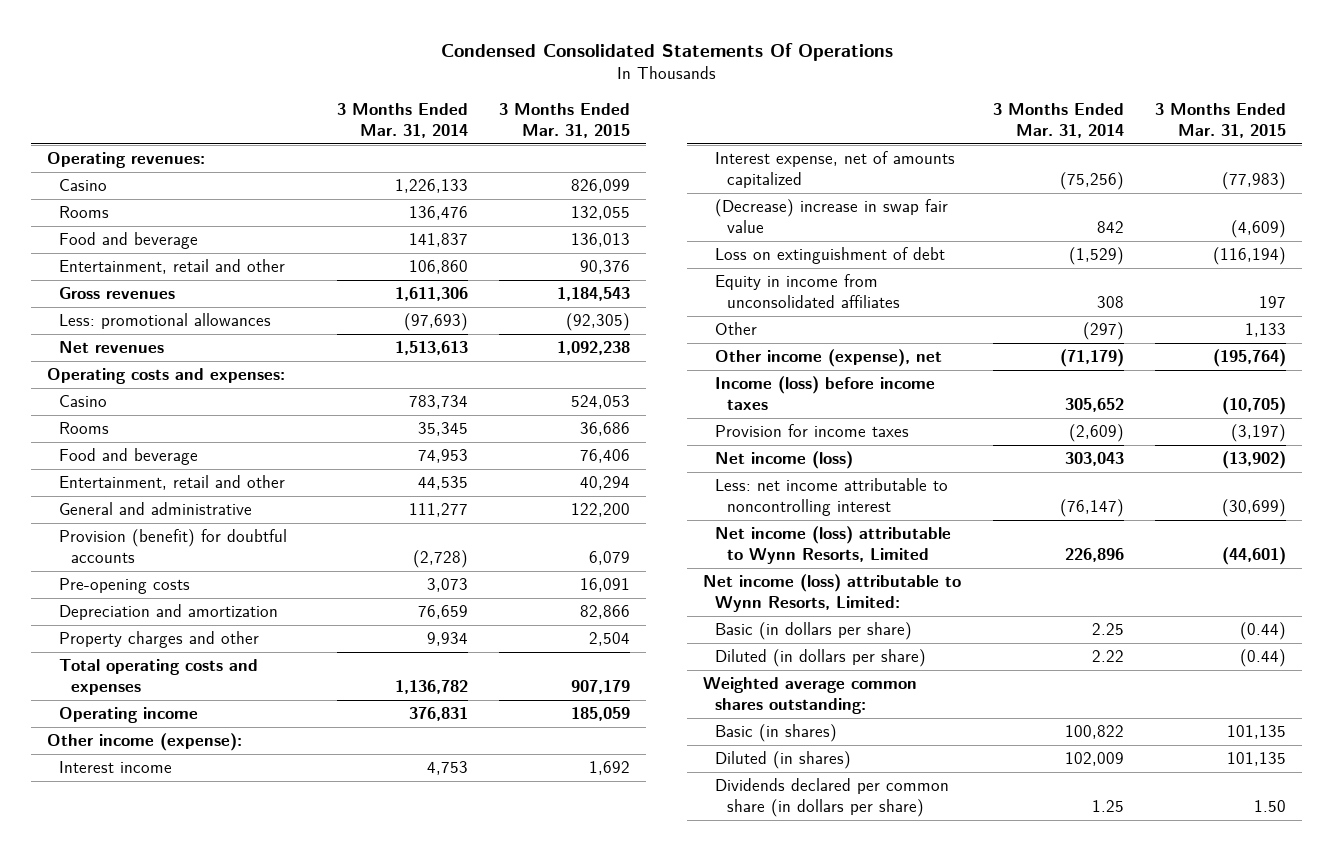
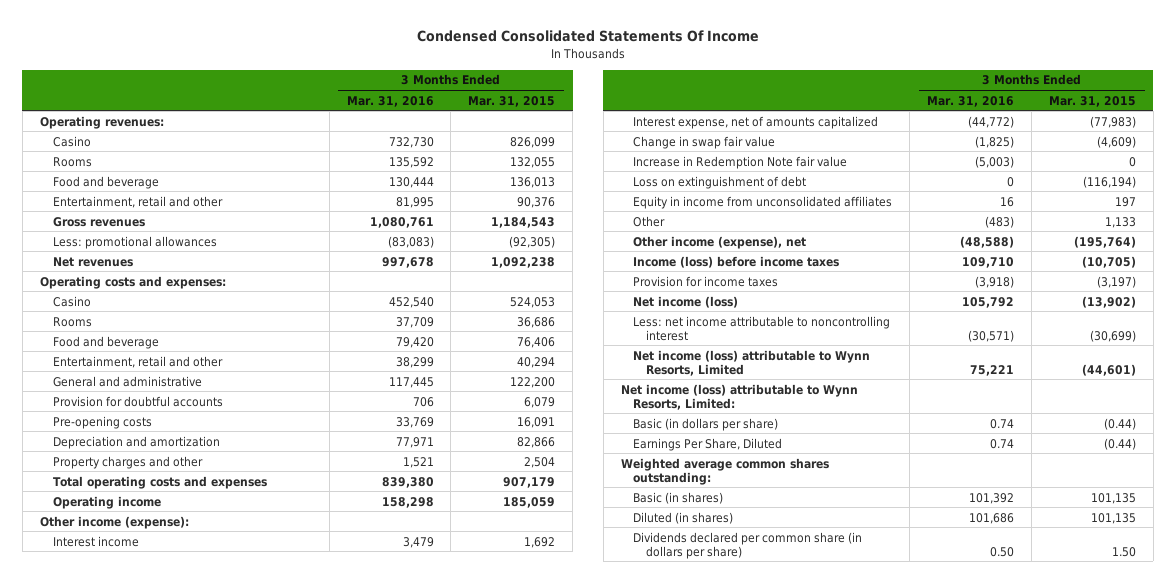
[440,43,893,62] Condensed Consolidated Statements Of Operations -> [416,30,759,43] Condensed Consolidated Statements Of Income
[336,103,468,138] 3 Months Ended Mar. 31, 2014 -> none
none -> [346,95,434,107] Mar. 31, 2016
[59,529,288,564] Provision (benefit) for doubtful accounts -> [52,395,223,407] Provision for doubtful accounts
[714,199,948,234] (Decrease) increase in swap fair value -> [633,135,776,149] Change in swap fair value
none -> [633,155,848,169] Increase in Redemption Note fair value
[714,649,926,668] Diluted (in dollars per share) -> [633,437,783,451] Earnings Per Share, Diluted

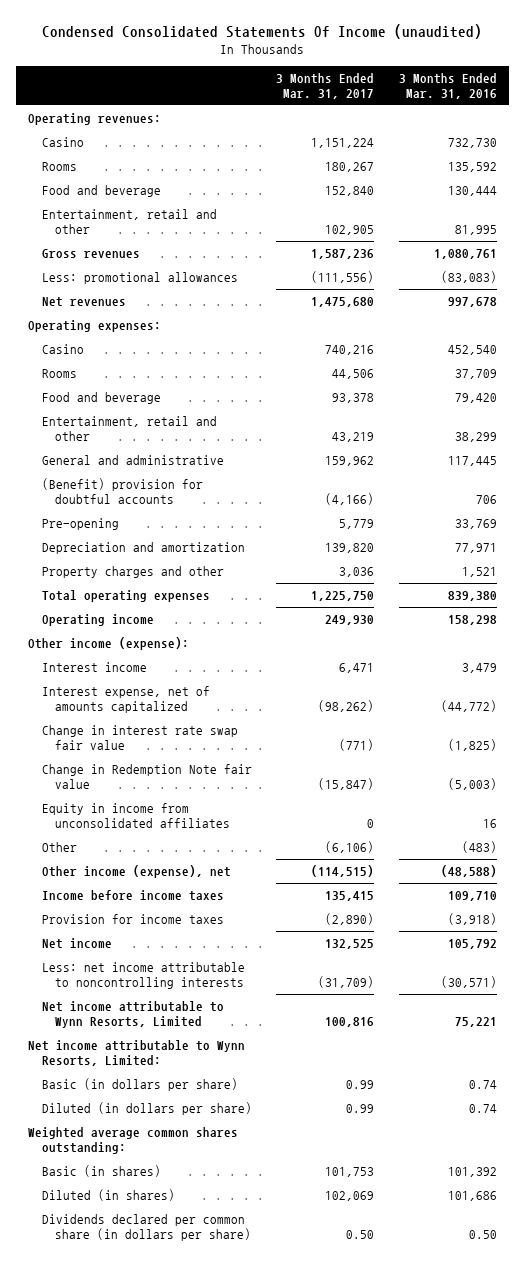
[416,30,759,43] Condensed Consolidated Statements Of Income -> [42,23,483,39] Condensed Consolidated Statements Of Income (unaudited)
[468,95,556,107] Mar. 31, 2015 -> none
none -> [276,72,375,99] 3 Months Ended Mar. 31, 2017
[39,275,226,289] Operating costs and expenses: -> [27,319,161,332] Operating expenses:
[52,395,223,407] Provision for doubtful accounts -> [41,477,203,505] (Benefit) provision for doubtful accounts
[52,415,152,429] Pre-opening costs -> [41,517,119,530] Pre-opening
[52,475,267,489] Total operating costs and expenses -> [41,589,210,602] Total operating expenses
[633,175,807,189] Loss on extinguishment of debt -> none
[633,135,776,149] Change in swap fair value -> [41,724,238,751] Change in interest rate swap fair value
[633,155,848,169] Increase in Redemption Note fair value -> [41,763,252,790] Change in Redemption Note fair value
[633,255,840,268] Income (loss) before income taxes -> [41,889,224,901] Income before income taxes
[633,295,739,308] Net income (loss) -> [41,937,112,949] Net income
[633,315,891,341] Less: net income attributable to noncontrolling interest -> [41,961,245,990] Less: net income attributable to noncontrolling interests
[633,349,871,376] Net income (loss) attributable to Wynn Resorts, Limited -> [41,1000,224,1029] Net income attributable to Wynn Resorts, Limited
[620,383,858,410] Net income (loss) attributable to Wynn Resorts, Limited: -> [27,1039,245,1067] Net income attributable to Wynn Resorts, Limited:
[633,437,783,451] Earnings Per Share, Diluted -> [41,1101,252,1115] Diluted (in dollars per share)

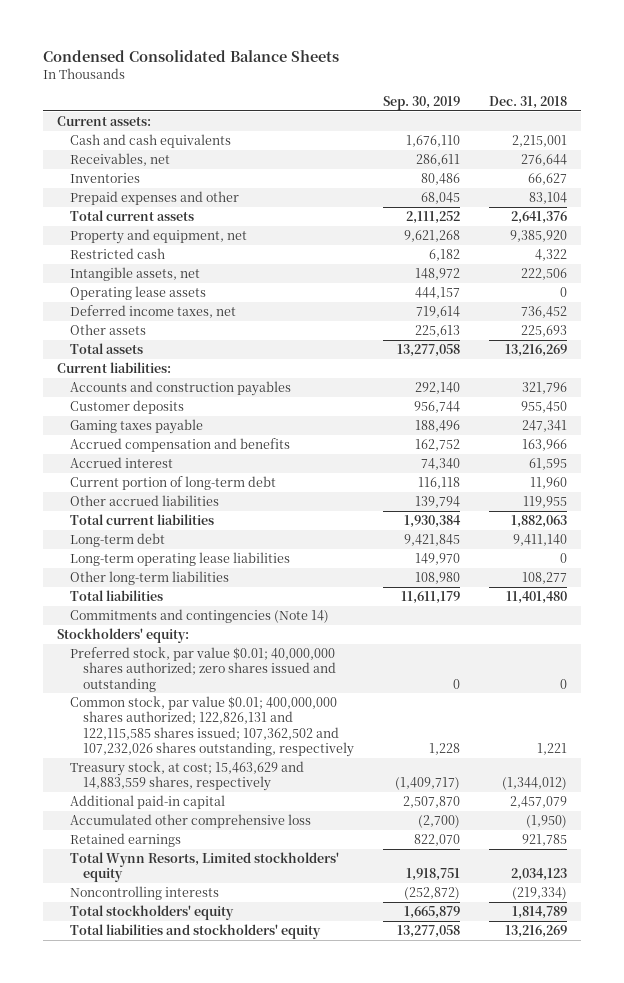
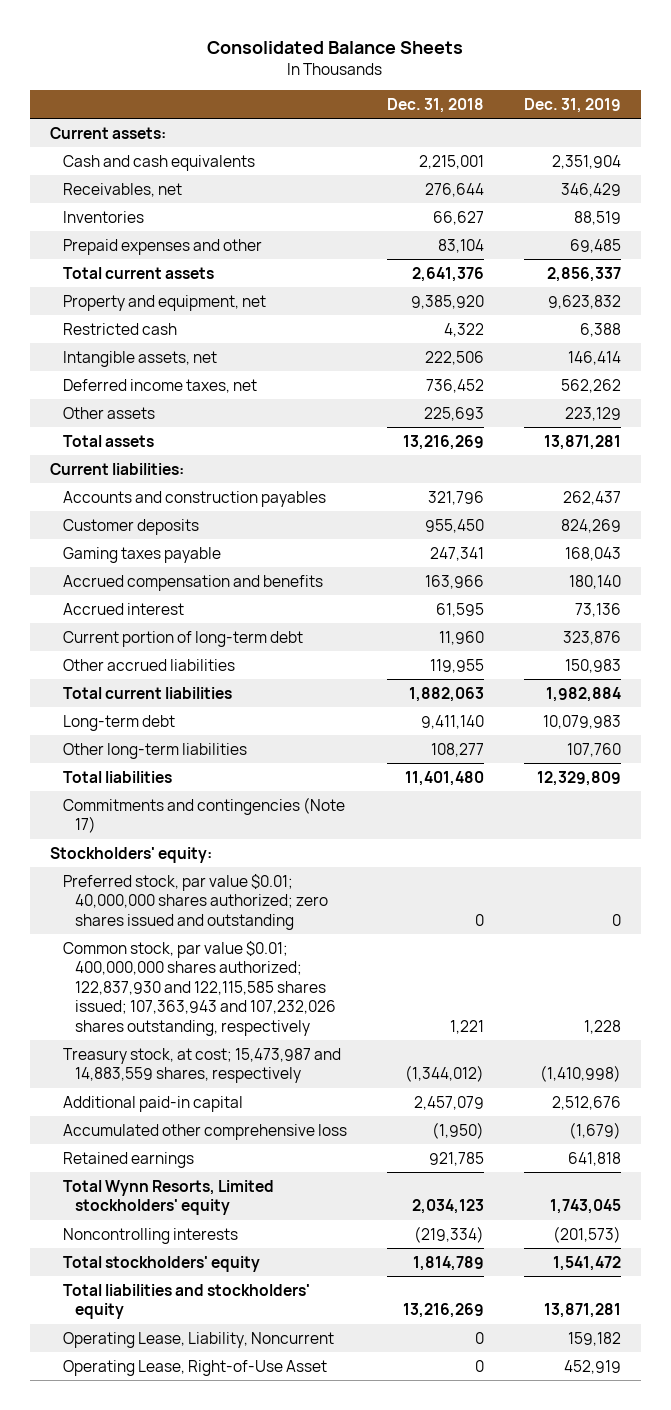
[42,50,339,63] Condensed Consolidated Balance Sheets -> [207,40,464,54] Consolidated Balance Sheets
[382,95,460,110] Sep. 30, 2019 -> none
none -> [523,98,621,114] Dec. 31, 2019
[70,285,207,300] Operating lease assets -> none
[70,551,291,566] Long-term operating lease liabilities -> none
[70,608,330,623] Commitments and contingencies (Note 14) -> [62,796,345,834] Commitments and contingencies (Note 17)
[70,695,355,757] Common stock, par value $0.01; 400,000,000 shares authorized; 122,826,131 and 122,115,585 shares issued; 107,362,502 and 107,232,026 shares outstanding, respectively -> [62,940,337,1037] Common stock, par value $0.01; 400,000,000 shares authorized; 122,837,930 and 122,115,585 shares issued; 107,363,943 and 107,232,026 shares outstanding, respectively
[70,760,305,792] Treasury stock, at cost; 15,463,629 and 14,883,559 shares, respectively -> [62,1047,341,1084] Treasury stock, at cost; 15,473,987 and 14,883,559 shares, respectively
none -> [62,1331,334,1348] Operating Lease, Liability, Noncurrent
none -> [62,1359,327,1376] Operating Lease, Right-of-Use Asset

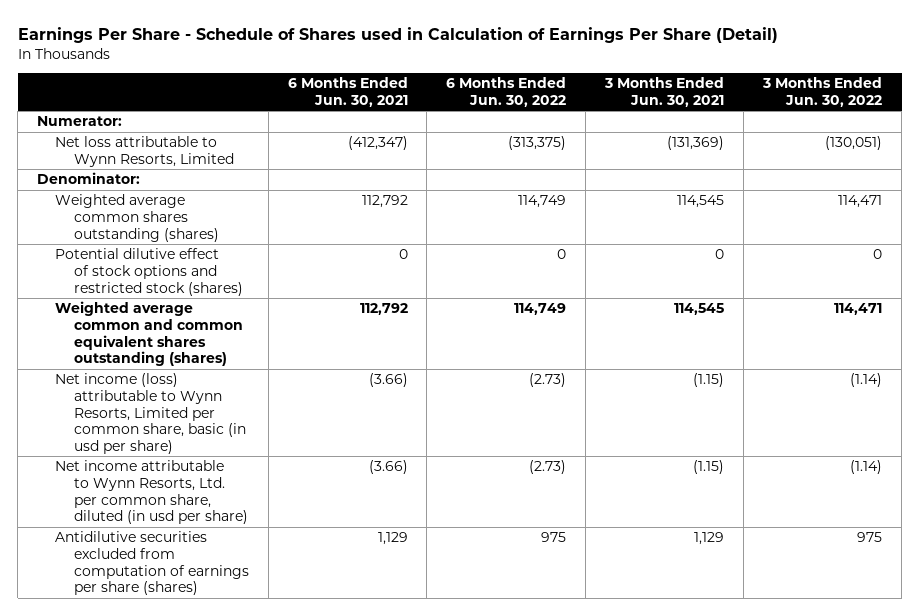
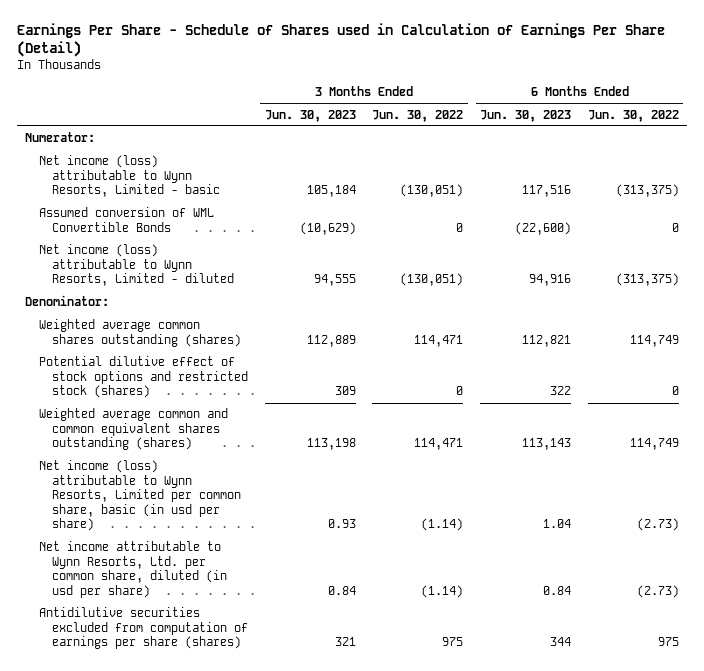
[287,77,408,107] 6 Months Ended Jun. 30, 2021 -> none
[604,77,725,107] 3 Months Ended Jun. 30, 2021 -> none
none -> [264,109,356,122] Jun. 30, 2023
none -> [480,109,572,122] Jun. 30, 2023
[55,136,234,167] Net loss attributable to Wynn Resorts, Limited -> [38,155,220,198] Net income (loss) attributable to Wynn Resorts, Limited - basic
none -> [38,207,214,232] Assumed conversion of WML Convertible Bonds
none -> [38,244,234,287] Net income (loss) attributable to Wynn Resorts, Limited - diluted

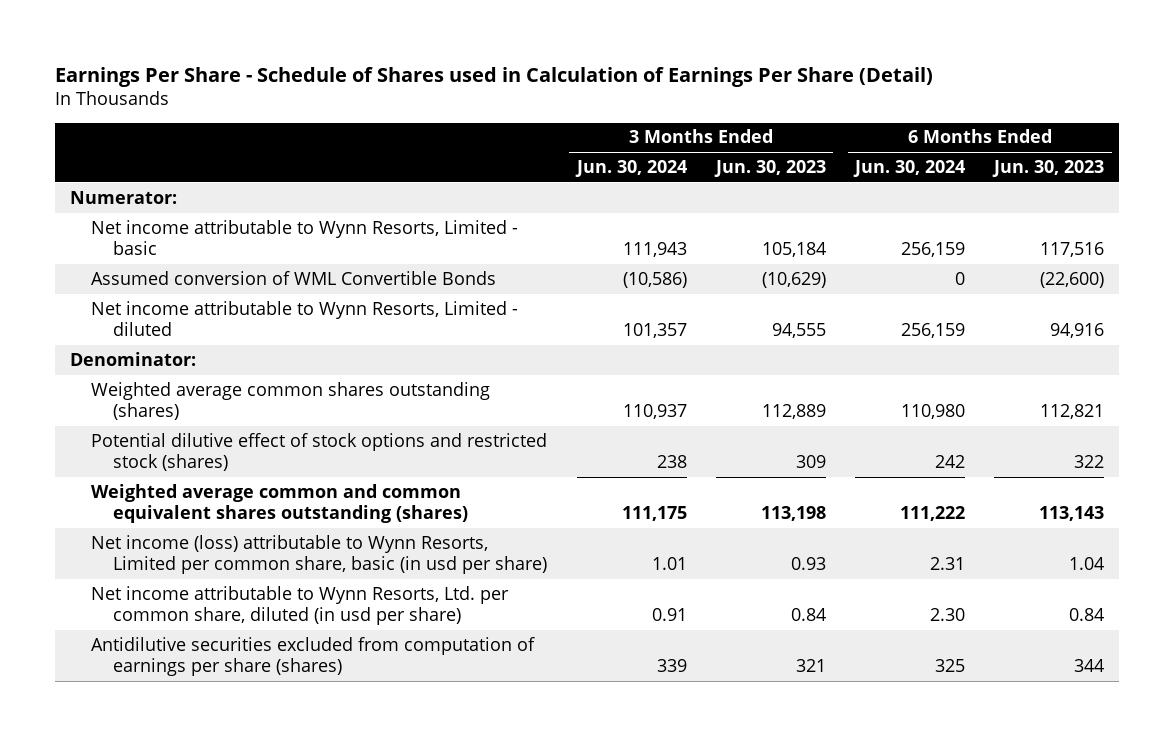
[372,109,464,122] Jun. 30, 2022 -> none
[587,109,679,122] Jun. 30, 2022 -> none
none -> [574,160,687,178] Jun. 30, 2024
none -> [853,160,966,178] Jun. 30, 2024
[38,155,220,198] Net income (loss) attributable to Wynn Resorts, Limited - basic -> [91,219,519,256] Net income attributable to Wynn Resorts, Limited - basic
[38,244,234,287] Net income (loss) attributable to Wynn Resorts, Limited - diluted -> [91,300,519,337] Net income attributable to Wynn Resorts, Limited - diluted

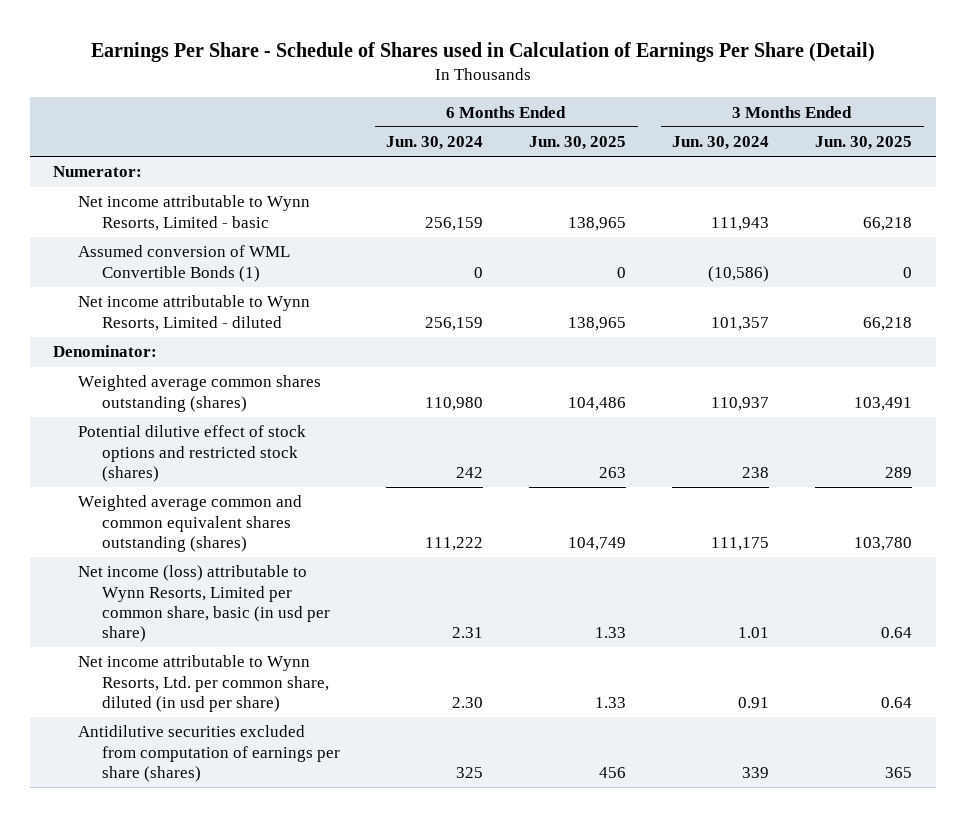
[713,160,826,178] Jun. 30, 2023 -> none
[992,160,1105,178] Jun. 30, 2023 -> none
none -> [529,136,627,151] Jun. 30, 2025
none -> [815,136,913,151] Jun. 30, 2025
[91,270,497,285] Assumed conversion of WML Convertible Bonds -> [77,245,290,282] Assumed conversion of WML Convertible Bonds (1)

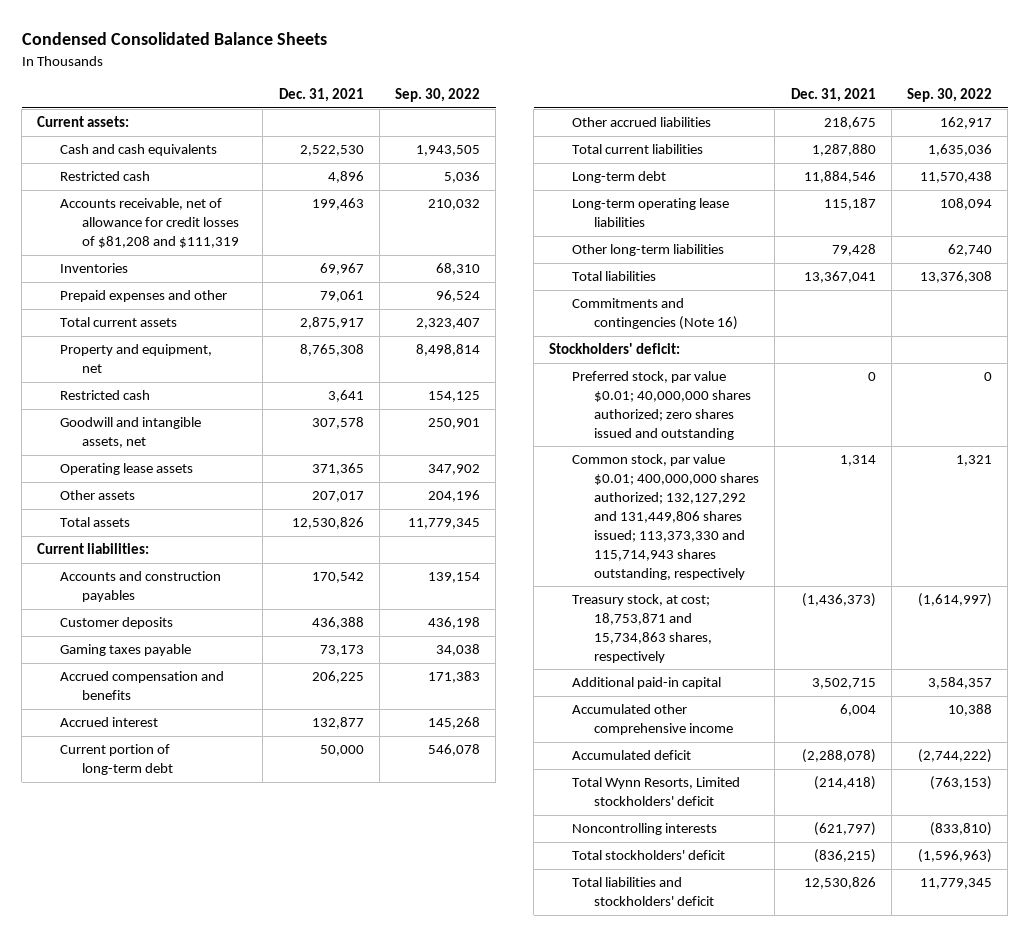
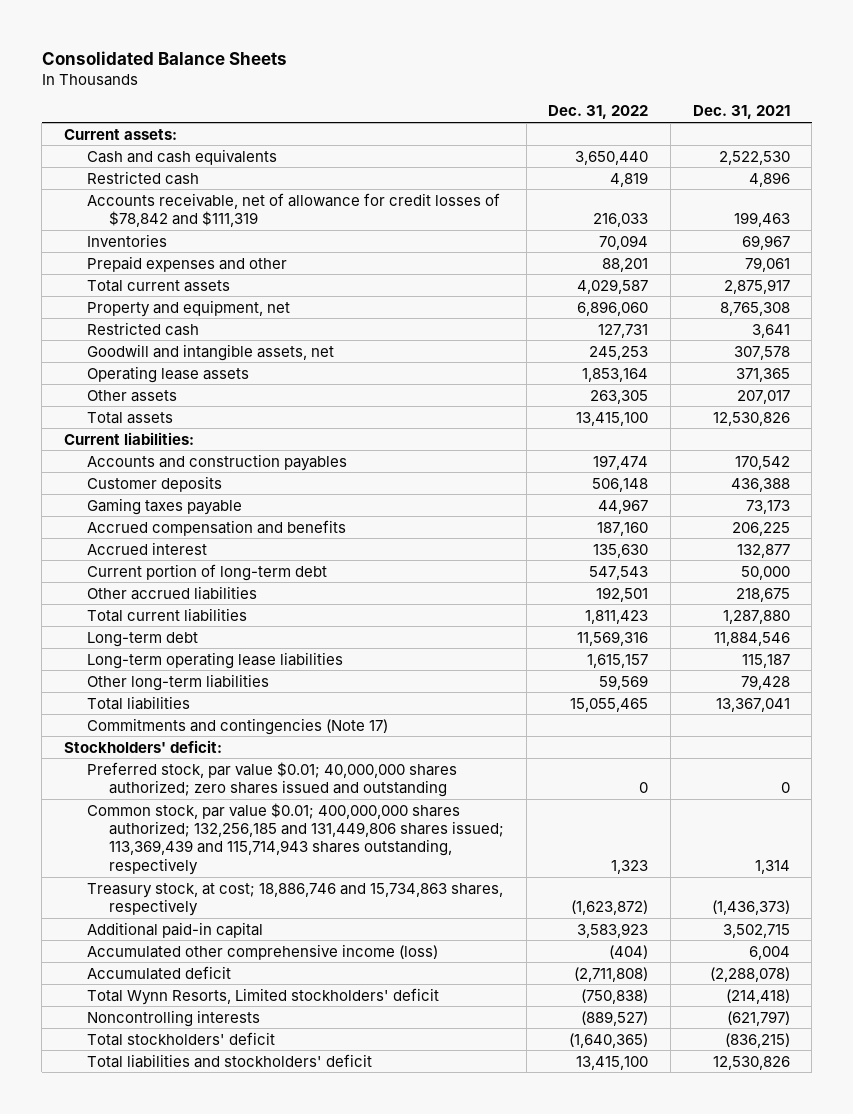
[21,32,327,46] Condensed Consolidated Balance Sheets -> [41,50,287,65] Consolidated Balance Sheets
[394,88,480,103] Sep. 30, 2022 -> none
none -> [548,105,649,120] Dec. 31, 2022
[59,198,240,249] Accounts receivable, net of allowance for credit losses of $81,208 and $111,319 -> [86,192,500,228] Accounts receivable, net of allowance for credit losses of $78,842 and $111,319
[571,298,739,331] Commitments and contingencies (Note 16) -> [86,717,388,735] Commitments and contingencies (Note 17)
[571,454,760,580] Common stock, par value $0.01; 400,000,000 shares authorized; 132,127,292 and 131,449,806 shares issued; 113,373,330 and 115,714,943 shares outstanding, respectively -> [86,802,505,875] Common stock, par value $0.01; 400,000,000 shares authorized; 132,256,185 and 131,449,806 shares issued; 113,369,439 and 115,714,943 shares outstanding, respectively
[571,594,713,663] Treasury stock, at cost; 18,753,871 and 15,734,863 shares, respectively -> [86,882,503,917] Treasury stock, at cost; 18,886,746 and 15,734,863 shares, respectively
[571,704,734,736] Accumulated other comprehensive income -> [86,943,438,960] Accumulated other comprehensive income (loss)

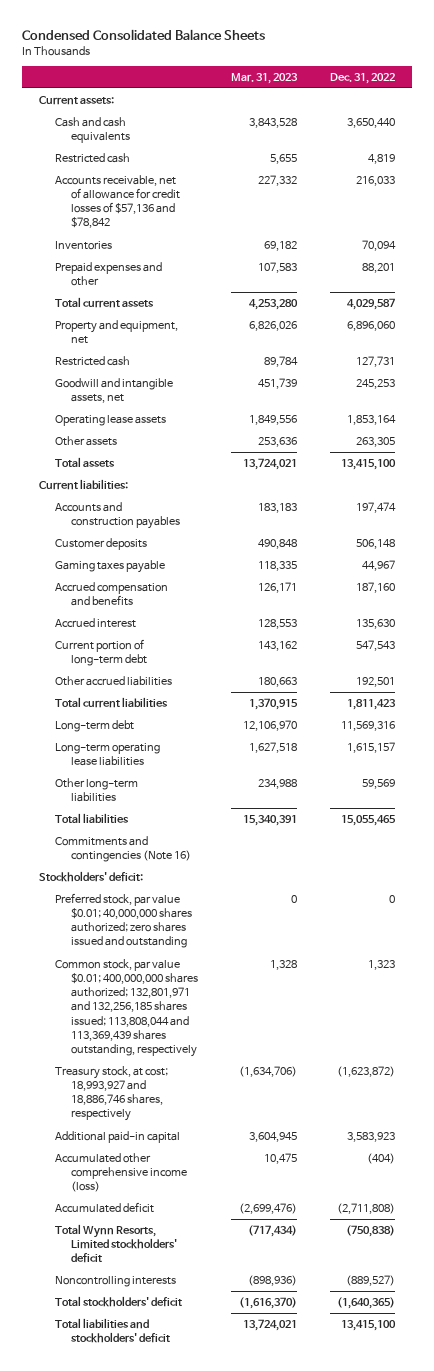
[41,50,287,65] Consolidated Balance Sheets -> [22,28,266,40] Condensed Consolidated Balance Sheets
[692,105,790,120] Dec. 31, 2021 -> none
none -> [230,72,298,84] Mar. 31, 2023
[86,192,500,228] Accounts receivable, net of allowance for credit losses of $78,842 and $111,319 -> [54,175,180,229] Accounts receivable, net of allowance for credit losses of $57,136 and $78,842
[86,717,388,735] Commitments and contingencies (Note 17) -> [54,836,191,863] Commitments and contingencies (Note 16)
[86,802,505,875] Common stock, par value $0.01; 400,000,000 shares authorized; 132,256,185 and 131,449,806 shares issued; 113,369,439 and 115,714,943 shares outstanding, respectively -> [54,959,198,1057] Common stock, par value $0.01; 400,000,000 shares authorized; 132,801,971 and 132,256,185 shares issued; 113,808,044 and 113,369,439 shares outstanding, respectively
[86,882,503,917] Treasury stock, at cost; 18,886,746 and 15,734,863 shares, respectively -> [54,1066,168,1122] Treasury stock, at cost; 18,993,927 and 18,886,746 shares, respectively

